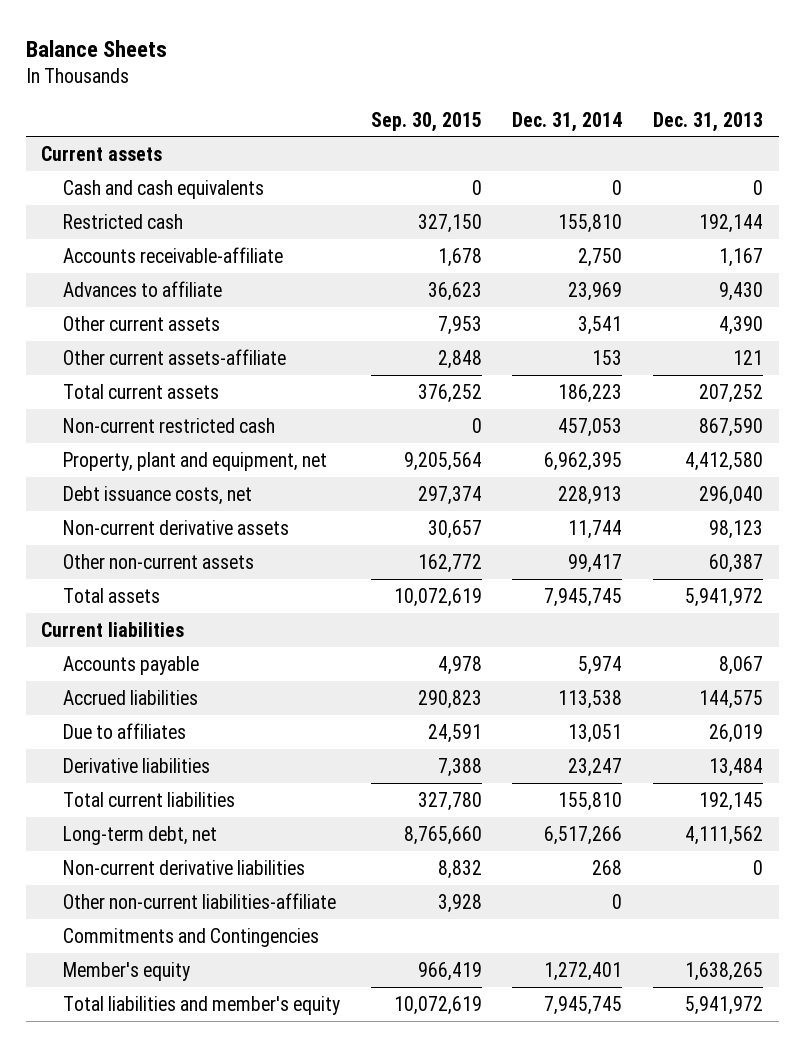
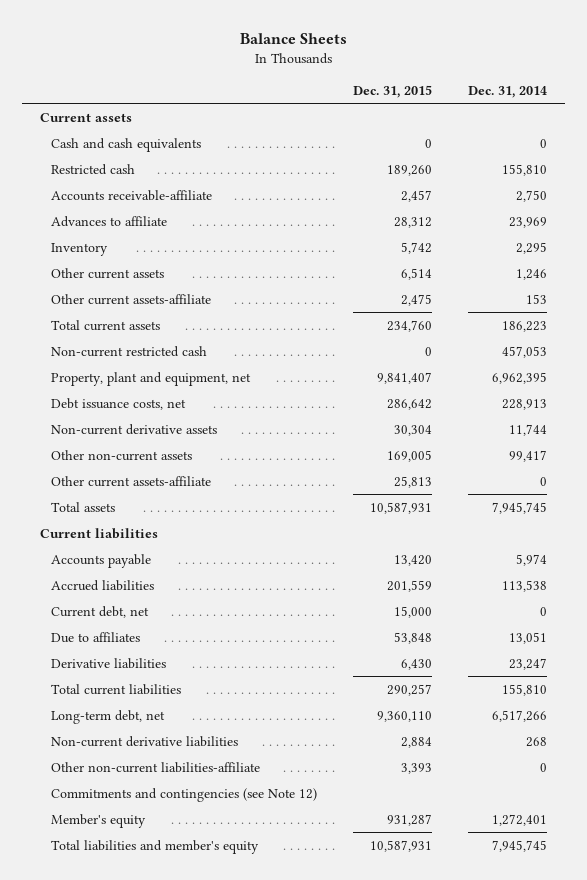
[370,111,482,132] Sep. 30, 2015 -> none
[653,111,764,132] Dec. 31, 2013 -> none
none -> [353,84,433,98] Dec. 31, 2015
none -> [51,242,109,256] Inventory
[578,315,623,335] 3,541 -> [516,268,548,280] 1,246
none -> [51,475,212,487] Other current assets-affiliate
none -> [51,605,150,618] Current debt, net
[62,927,319,947] Commitments and Contingencies -> [51,787,318,802] Commitments and contingencies (see Note 12)

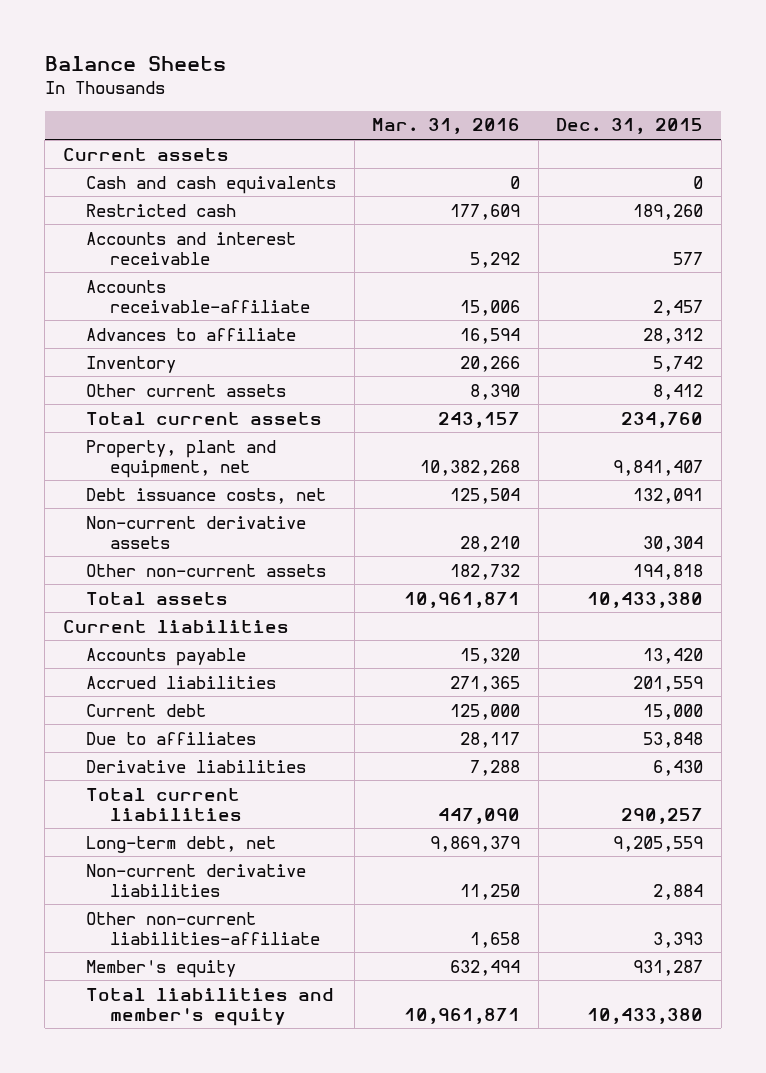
[468,85,548,98] Dec. 31, 2014 -> none
none -> [372,118,521,135] Mar. 31, 2016
none -> [86,231,297,265] Accounts and interest receivable
[51,293,212,305] Other current assets-affiliate -> none
[401,267,433,280] 6,514 -> [653,383,704,400] 8,412
[51,345,208,357] Non-current restricted cash -> none
[387,398,433,410] 286,642 -> [633,487,704,504] 132,091
[51,475,212,487] Other current assets-affiliate -> none
[387,449,433,462] 169,005 -> [633,563,704,580] 194,818
[370,501,433,514] 10,587,931 -> [587,591,704,608] 10,433,380
[51,605,150,618] Current debt, net -> [86,703,207,717] Current debt
[377,710,433,722] 9,360,110 -> [613,835,704,852] 9,205,559
[51,787,318,802] Commitments and contingencies (see Note 12) -> none
[370,839,433,852] 10,587,931 -> [587,1007,704,1024] 10,433,380

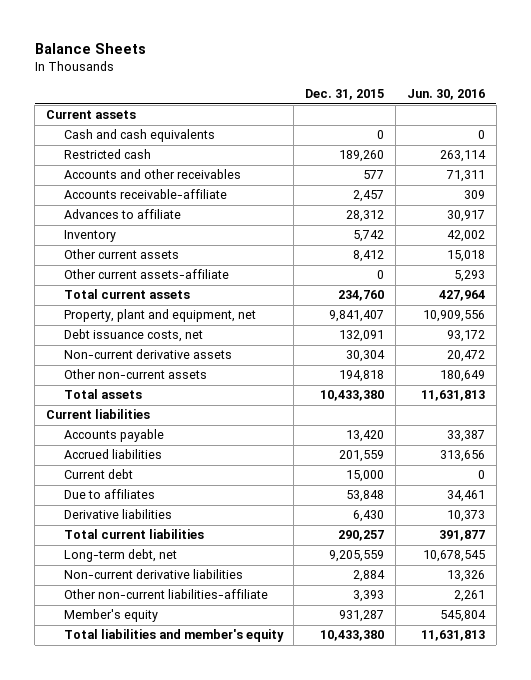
[372,118,521,135] Mar. 31, 2016 -> none
none -> [406,89,485,101] Jun. 30, 2016
[86,231,297,265] Accounts and interest receivable -> [63,169,241,180] Accounts and other receivables
none -> [63,269,229,280] Other current assets-affiliate

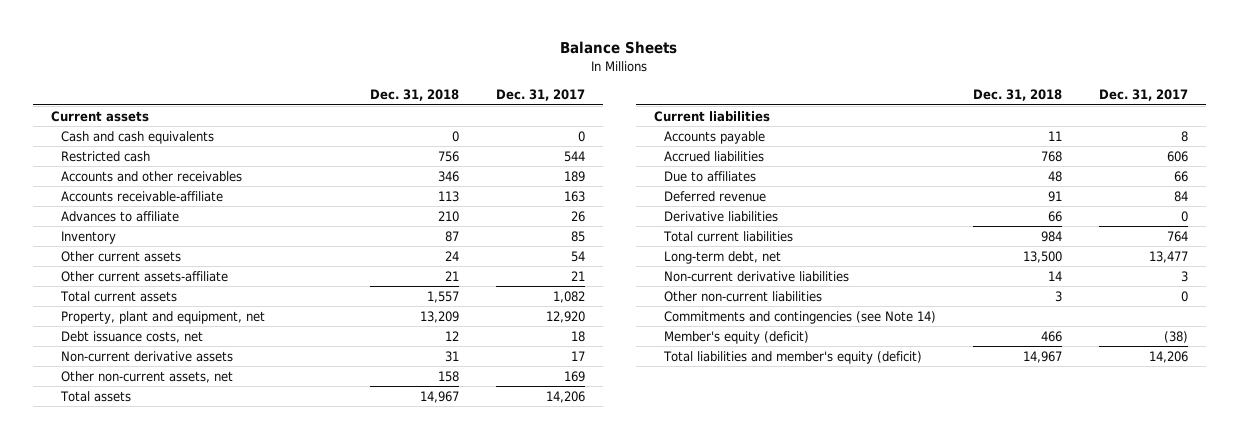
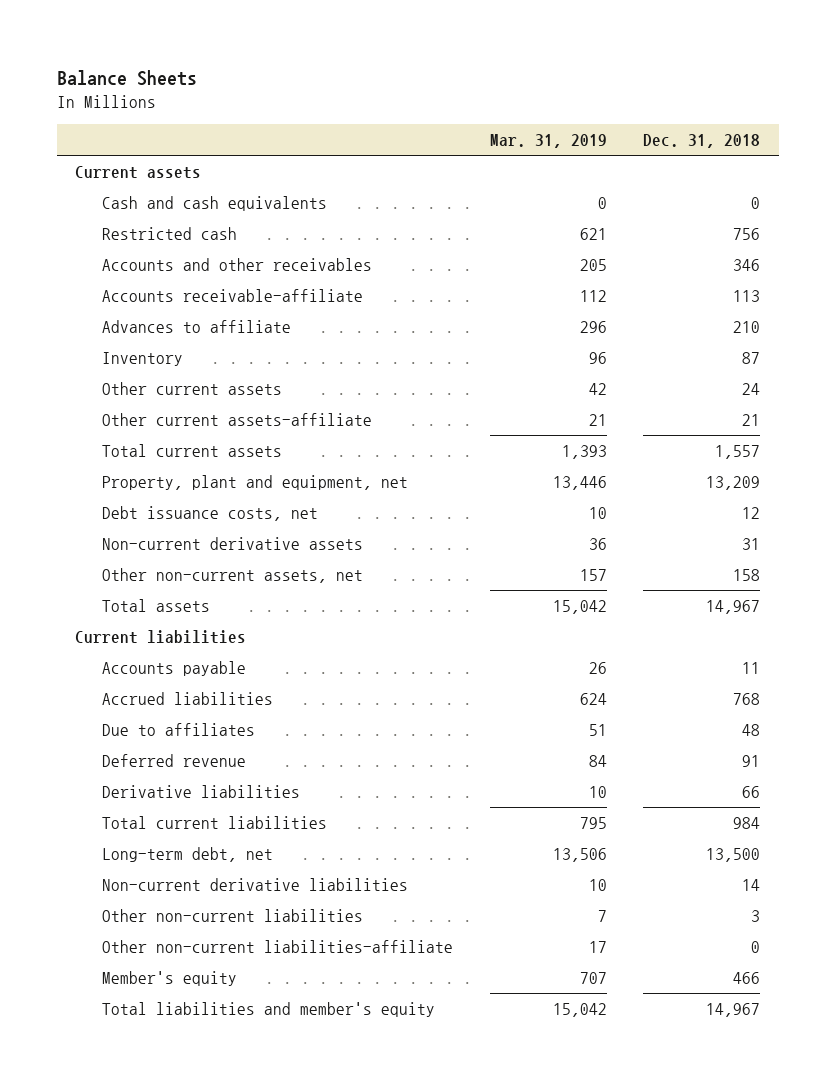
[495,89,585,102] Dec. 31, 2017 -> none
none -> [489,134,607,149] Mar. 31, 2019
[664,310,937,324] Commitments and contingencies (see Note 14) -> none
none -> [102,940,454,954] Other non-current liabilities-affiliate
[664,330,810,344] Member's equity (deficit) -> [102,971,238,987] Member's equity
[663,350,923,364] Total liabilities and member's equity (deficit) -> [102,1002,436,1018] Total liabilities and member's equity

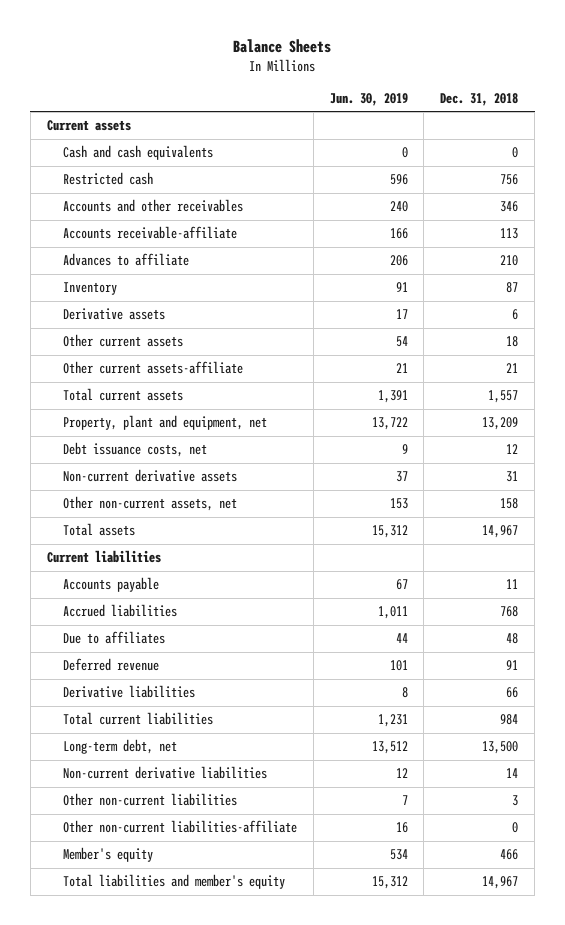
[489,134,607,149] Mar. 31, 2019 -> none
none -> [329,92,408,106] Jun. 30, 2019
none -> [62,308,165,321] Derivative assets
[742,383,761,396] 24 -> [506,336,519,348] 18

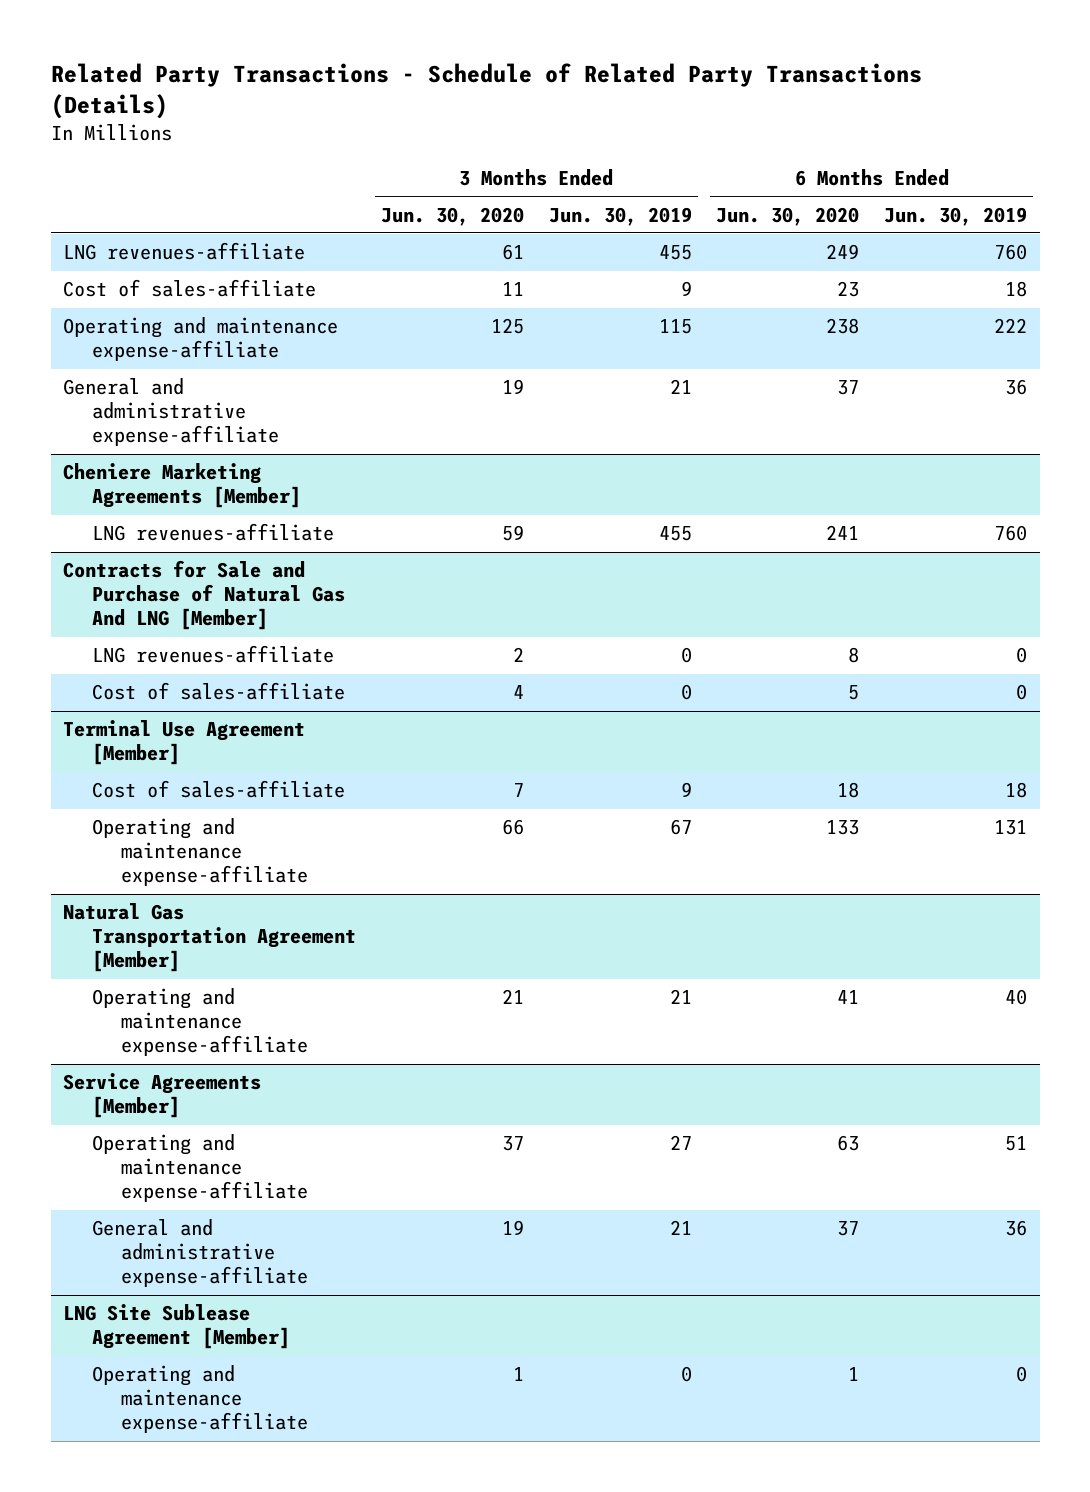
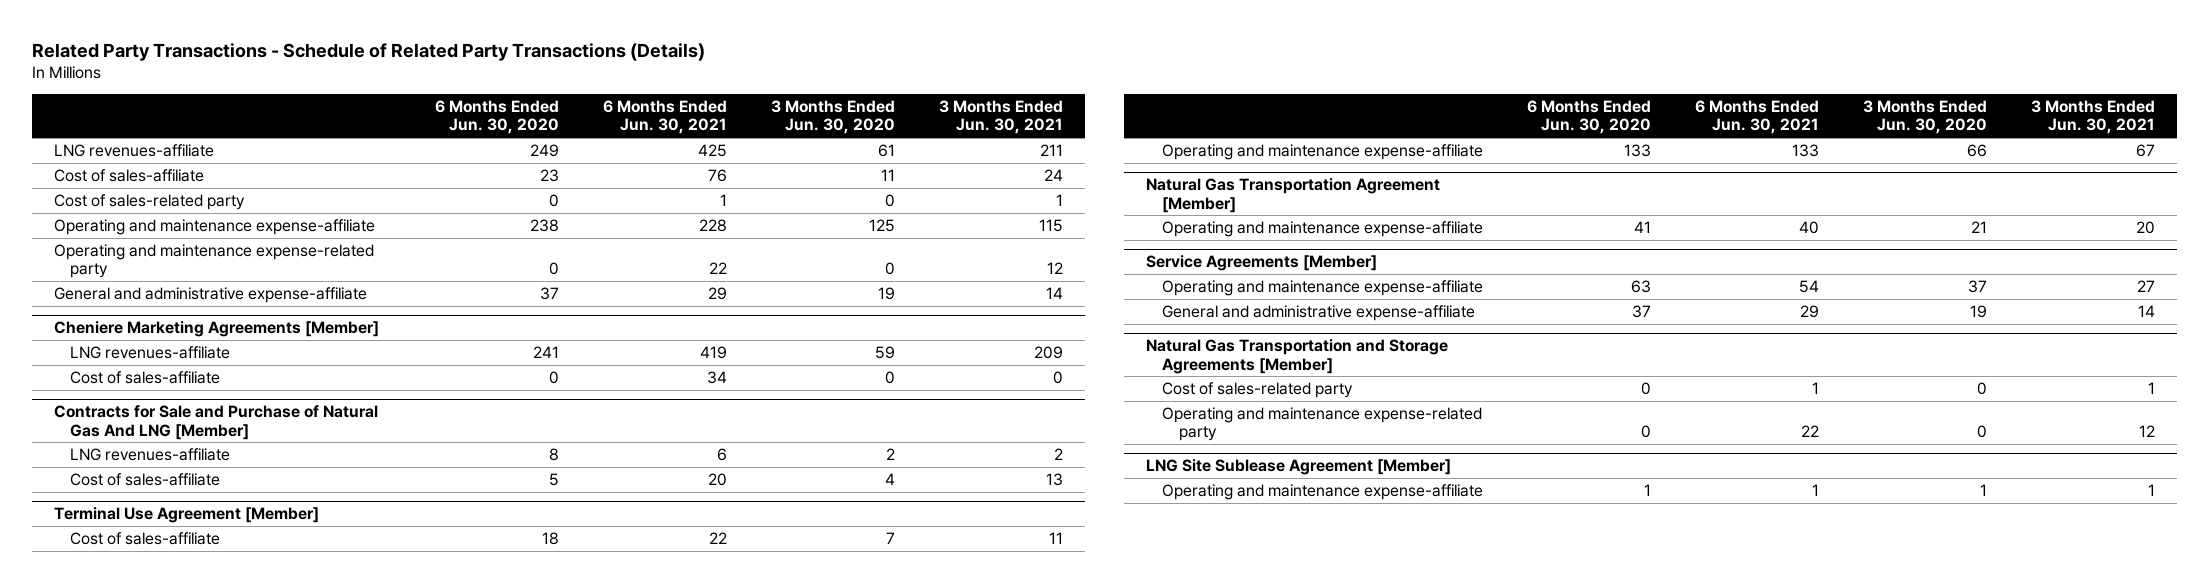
[548,206,692,226] Jun. 30, 2019 -> none
[884,206,1028,226] Jun. 30, 2019 -> none
none -> [602,100,727,135] 6 Months Ended Jun. 30, 2021
none -> [938,100,1063,135] 3 Months Ended Jun. 30, 2021
none -> [53,194,245,211] Cost of sales-related party
none -> [53,244,374,279] Operating and maintenance expense-related party
none -> [70,371,221,385] Cost of sales-affiliate
none -> [1146,339,1449,374] Natural Gas Transportation and Storage Agreements [Member]
none -> [1162,382,1354,399] Cost of sales-related party
none -> [1162,407,1483,442] Operating and maintenance expense-related party

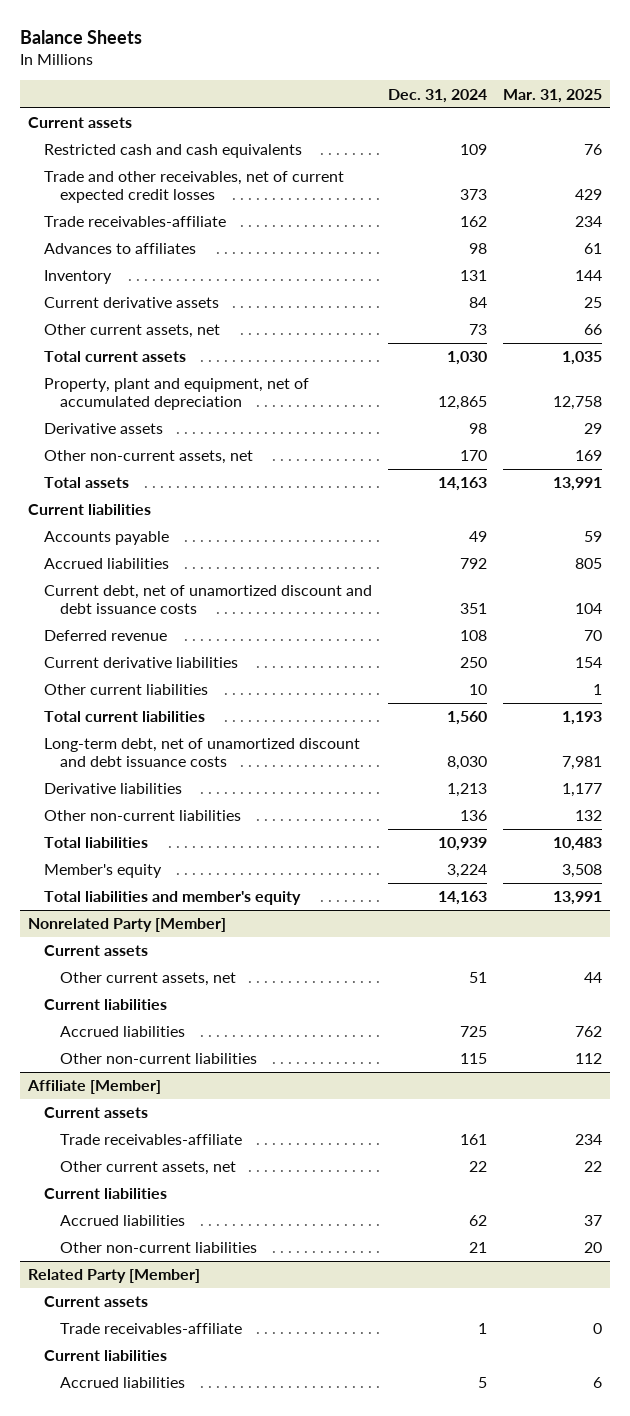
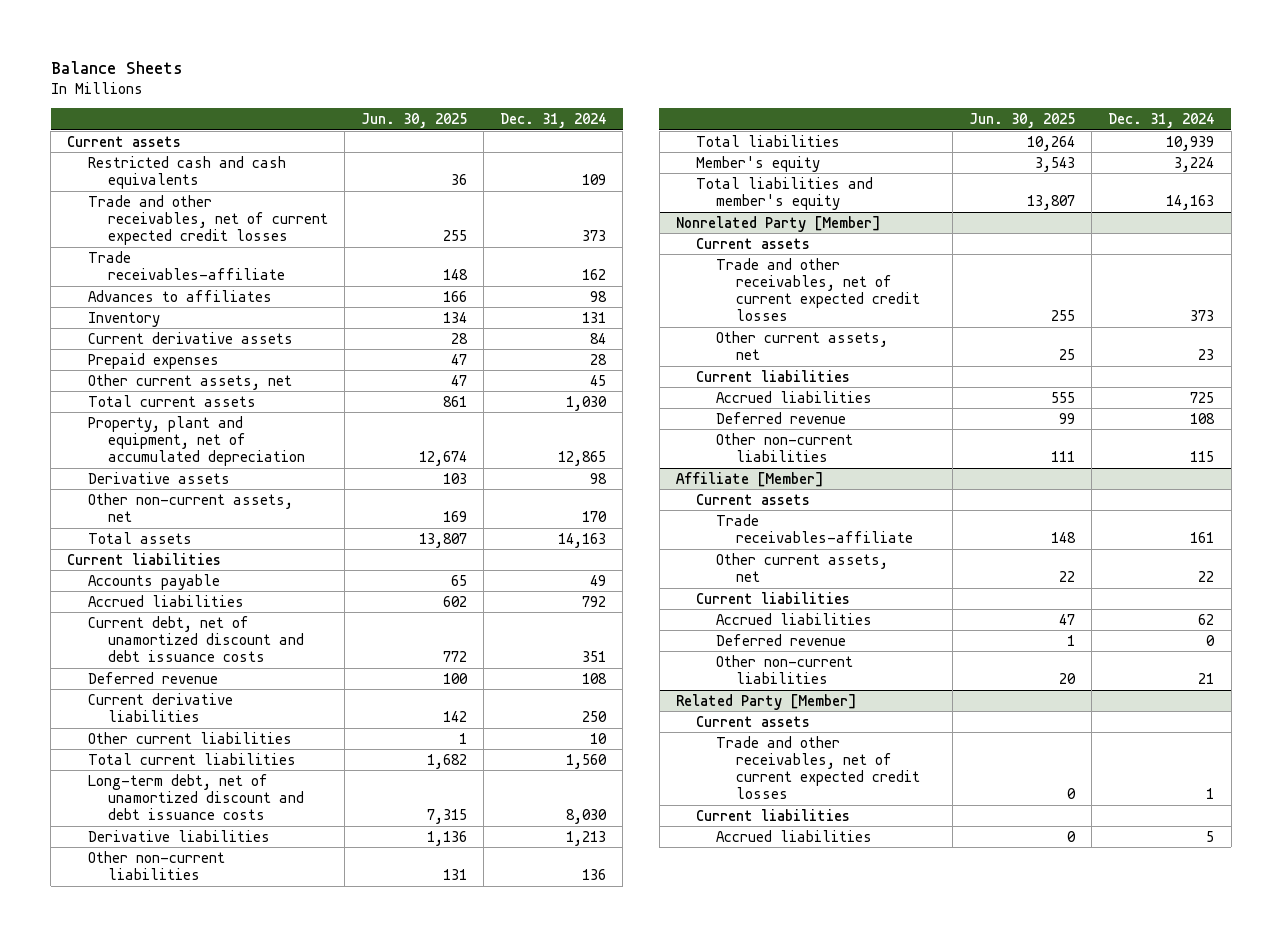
[503,88,603,103] Mar. 31, 2025 -> none
none -> [360,113,467,129] Jun. 30, 2025
none -> [87,352,219,369] Prepaid expenses
[469,324,488,336] 73 -> [589,374,606,386] 45
none -> [716,257,921,322] Trade and other receivables, net of current expected credit losses
[469,972,488,984] 51 -> [1198,348,1215,360] 23
none -> [716,411,847,424] Deferred revenue
none -> [716,633,847,646] Deferred revenue
[59,1323,242,1335] Trade receivables-affiliate -> none
none -> [716,735,921,800] Trade and other receivables, net of current expected credit losses

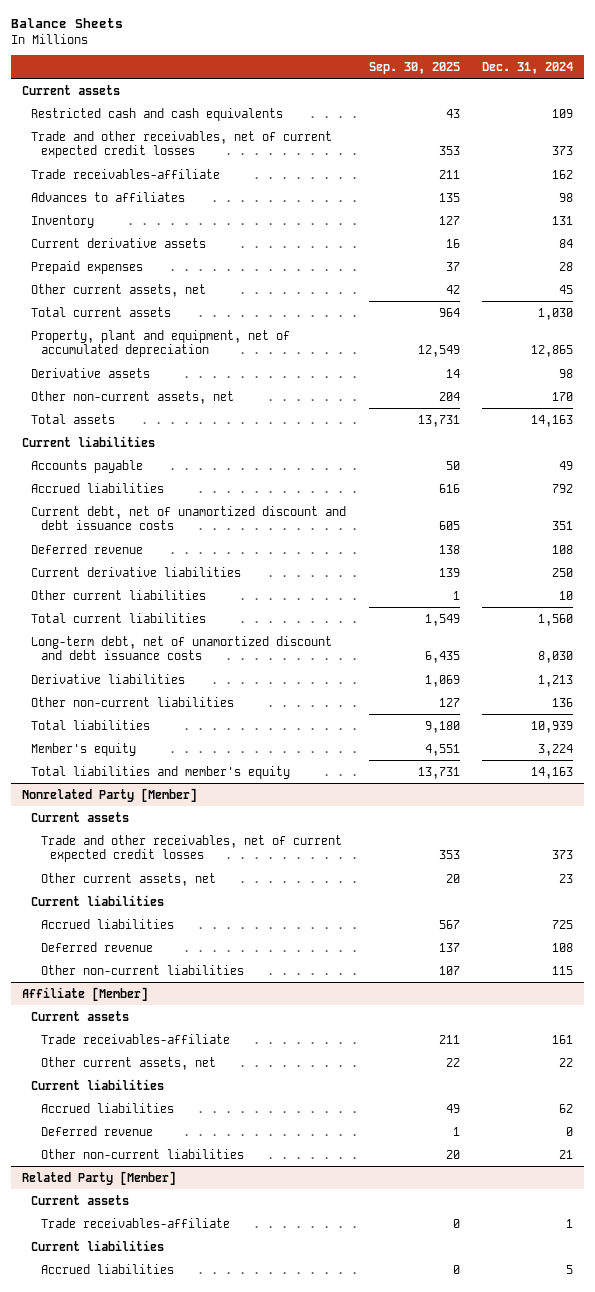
[360,113,467,129] Jun. 30, 2025 -> none
none -> [368,61,460,74] Sep. 30, 2025
[716,735,921,800] Trade and other receivables, net of current expected credit losses -> none
none -> [40,1217,230,1228] Trade receivables-affiliate

